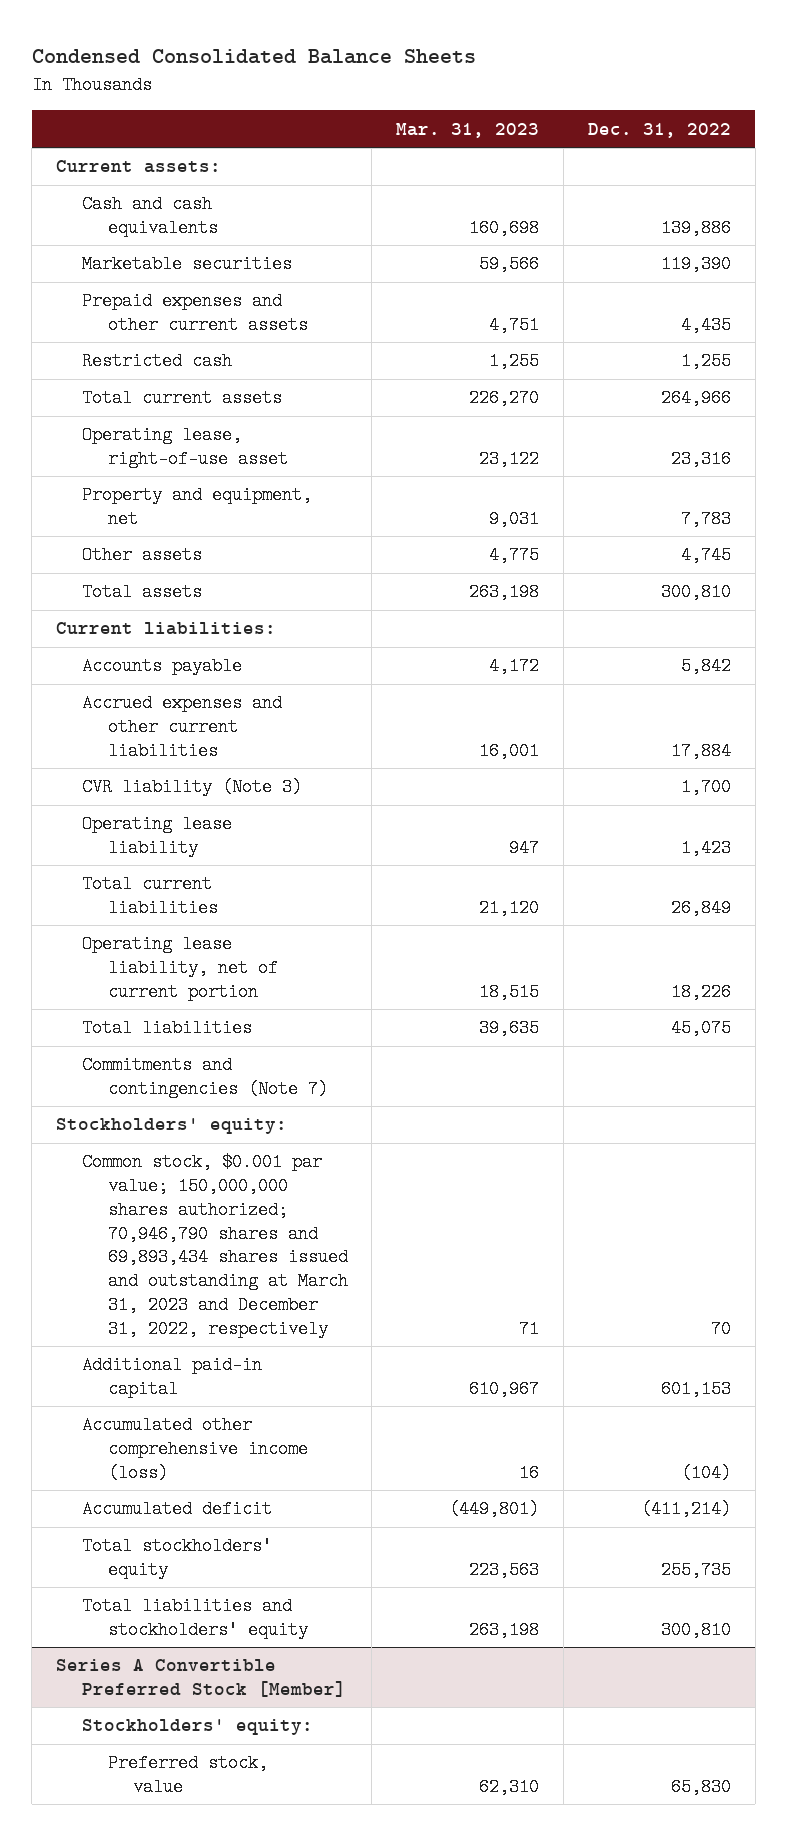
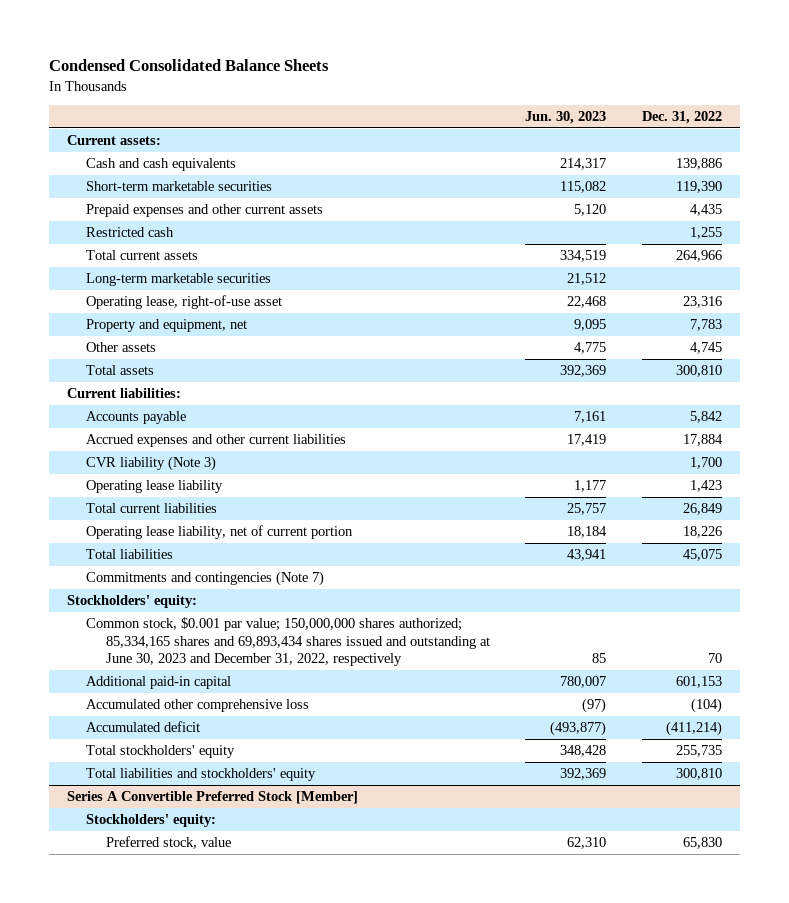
[396,122,540,138] Mar. 31, 2023 -> none
none -> [525,110,607,124] Jun. 30, 2023
[81,255,292,274] Marketable securities -> [86,181,273,192] Short-term marketable securities
none -> [86,273,272,287] Long-term marketable securities
[81,1153,348,1338] Common stock, $0.001 par value; 150,000,000 shares authorized; 70,946,790 shares and 69,893,434 shares issued and outstanding at March 31, 2023 and December 31, 2022, respectively -> [86,617,490,667] Common stock, $0.001 par value; 150,000,000 shares authorized; 85,334,165 shares and 69,893,434 shares issued and outstanding at June 30, 2023 and December 31, 2022, respectively
[81,1416,308,1482] Accumulated other comprehensive income (loss) -> [86,699,310,713] Accumulated other comprehensive loss

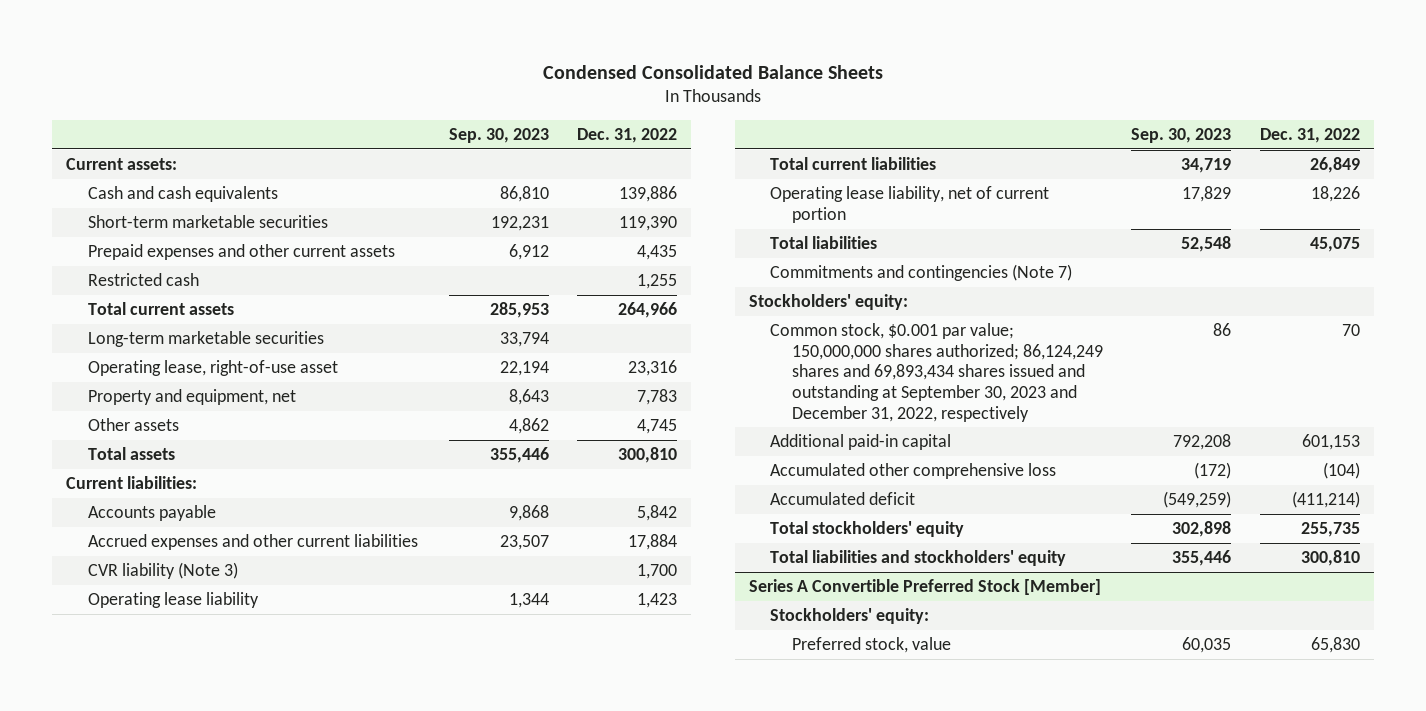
[525,110,607,124] Jun. 30, 2023 -> none
none -> [448,127,549,143] Sep. 30, 2023
[86,617,490,667] Common stock, $0.001 par value; 150,000,000 shares authorized; 85,334,165 shares and 69,893,434 shares issued and outstanding at June 30, 2023 and December 31, 2022, respectively -> [770,323,1103,422] Common stock, $0.001 par value; 150,000,000 shares authorized; 86,124,249 shares and 69,893,434 shares issued and outstanding at September 30, 2023 and December 31, 2022, respectively

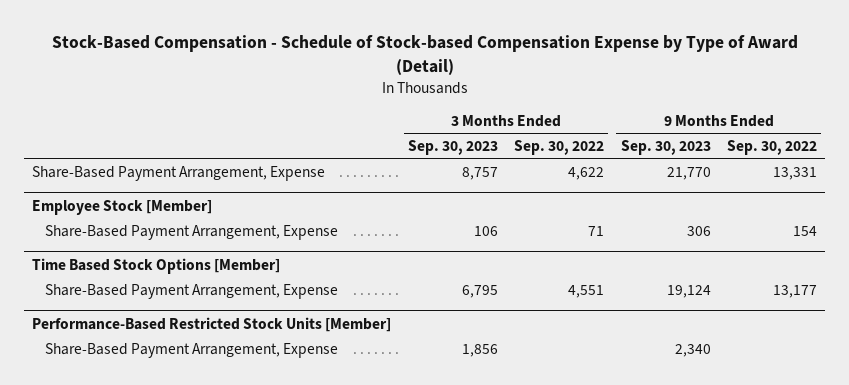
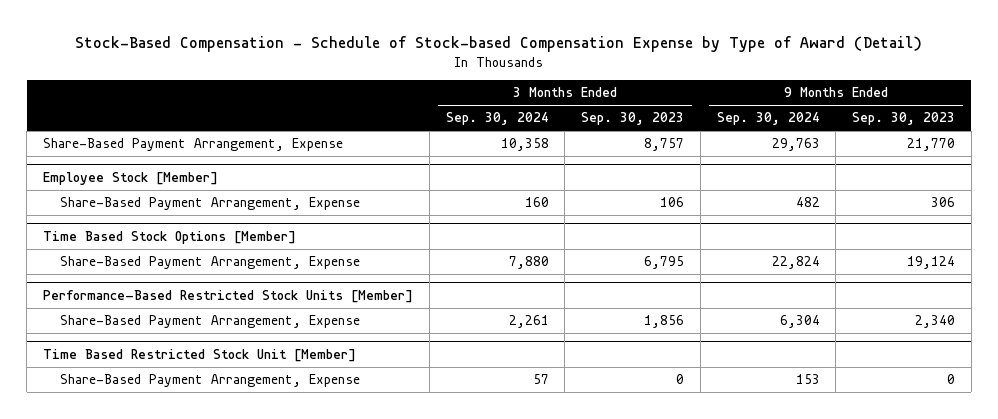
[514,139,605,155] Sep. 30, 2022 -> none
[726,139,817,155] Sep. 30, 2022 -> none
none -> [445,112,549,126] Sep. 30, 2024
none -> [716,112,820,126] Sep. 30, 2024
none -> [43,348,357,362] Time Based Restricted Stock Unit [Member]
none -> [59,374,360,388] Share-Based Payment Arrangement, Expense

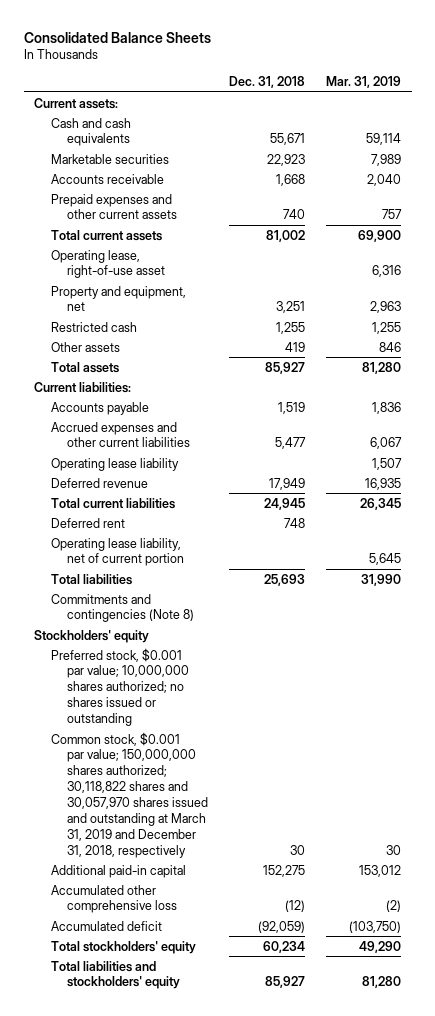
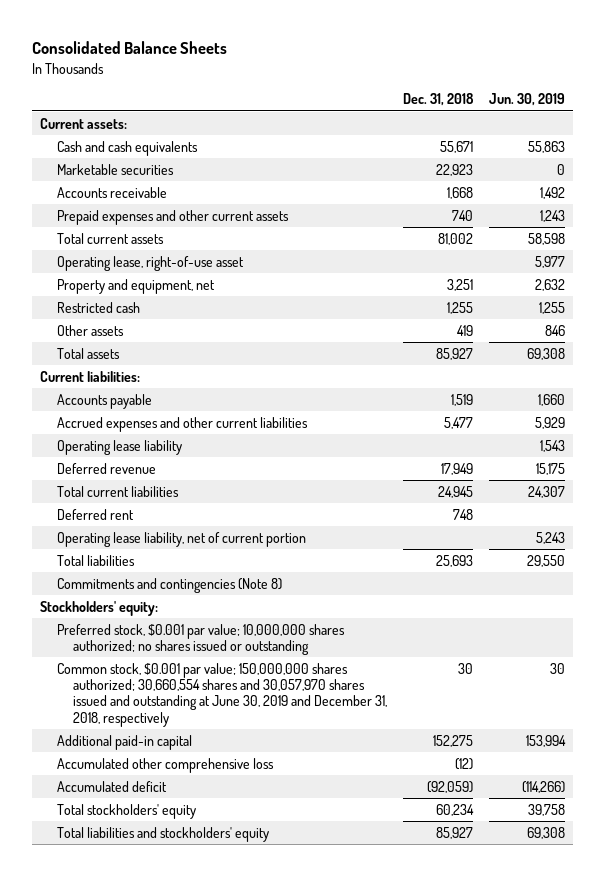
[326,76,402,89] Mar. 31, 2019 -> none
none -> [488,93,565,107] Jun. 30, 2019
[34,629,150,643] Stockholders' equity -> [40,600,159,616] Stockholders' equity:
[50,731,209,858] Common stock, $0.001 par value; 150,000,000 shares authorized; 30,118,822 shares and 30,057,970 shares issued and outstanding at March 31, 2019 and December 31, 2018, respectively -> [56,662,388,727] Common stock, $0.001 par value; 150,000,000 shares authorized; 30,660,554 shares and 30,057,970 shares issued and outstanding at June 30, 2019 and December 31, 2018, respectively

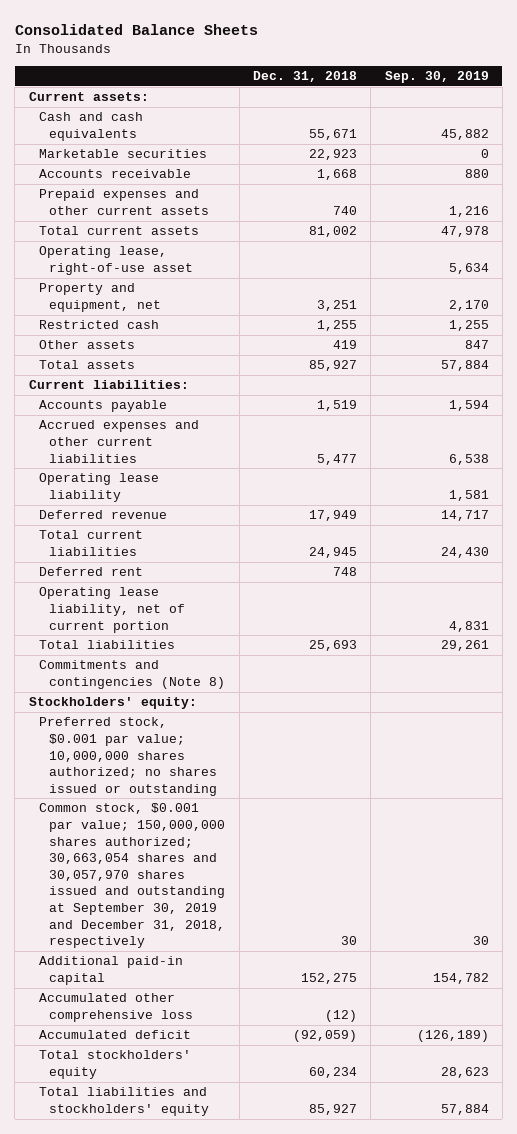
[488,93,565,107] Jun. 30, 2019 -> none
none -> [384,71,489,84] Sep. 30, 2019
[56,662,388,727] Common stock, $0.001 par value; 150,000,000 shares authorized; 30,660,554 shares and 30,057,970 shares issued and outstanding at June 30, 2019 and December 31, 2018, respectively -> [39,803,226,949] Common stock, $0.001 par value; 150,000,000 shares authorized; 30,663,054 shares and 30,057,970 shares issued and outstanding at September 30, 2019 and December 31, 2018, respectively

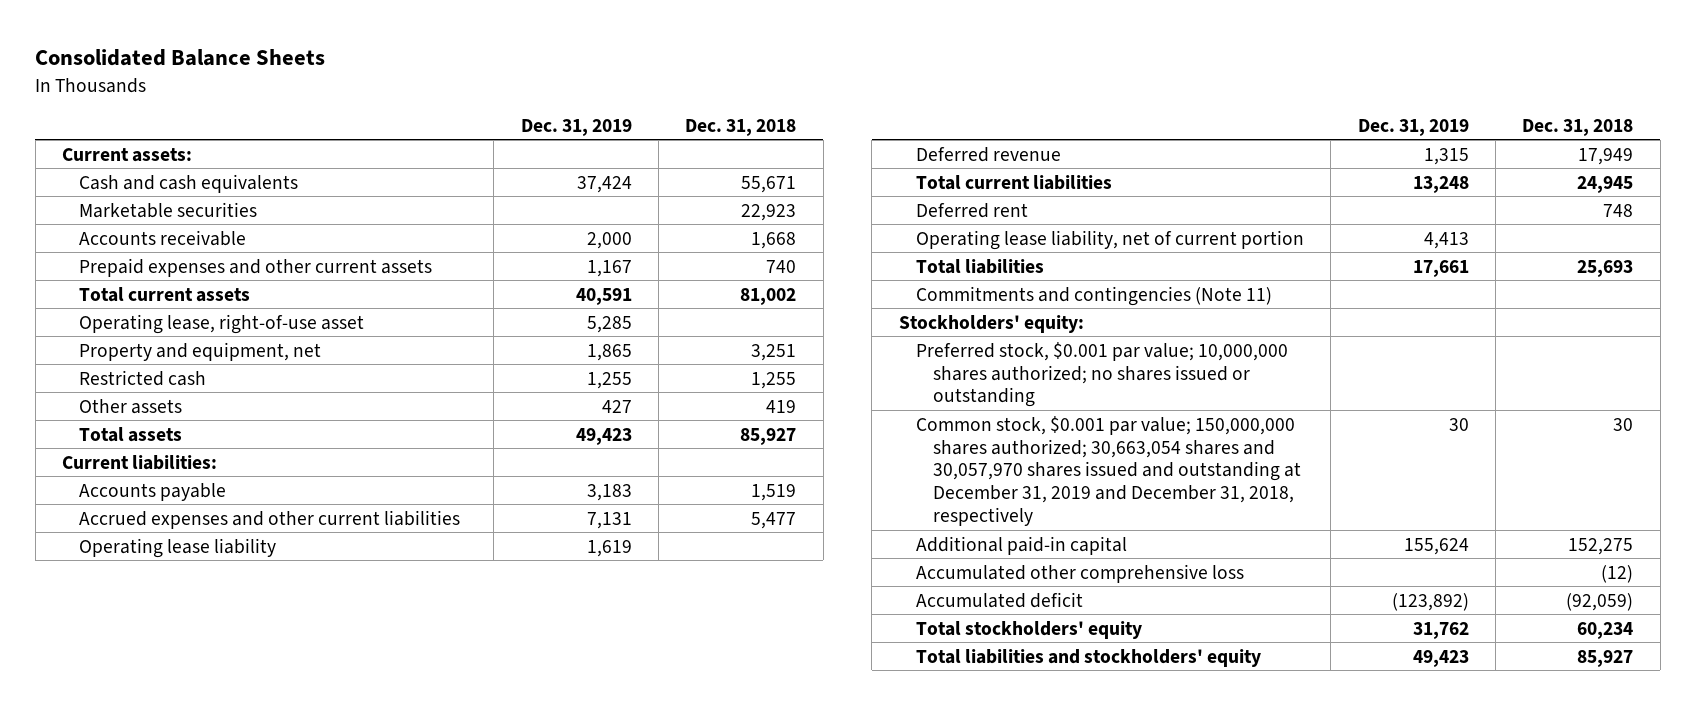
[384,71,489,84] Sep. 30, 2019 -> none
none -> [520,118,632,136] Dec. 31, 2019
[39,660,226,689] Commitments and contingencies (Note 8) -> [916,285,1273,306] Commitments and contingencies (Note 11)
[39,803,226,949] Common stock, $0.001 par value; 150,000,000 shares authorized; 30,663,054 shares and 30,057,970 shares issued and outstanding at September 30, 2019 and December 31, 2018, respectively -> [916,415,1302,527] Common stock, $0.001 par value; 150,000,000 shares authorized; 30,663,054 shares and 30,057,970 shares issued and outstanding at December 31, 2019 and December 31, 2018, respectively

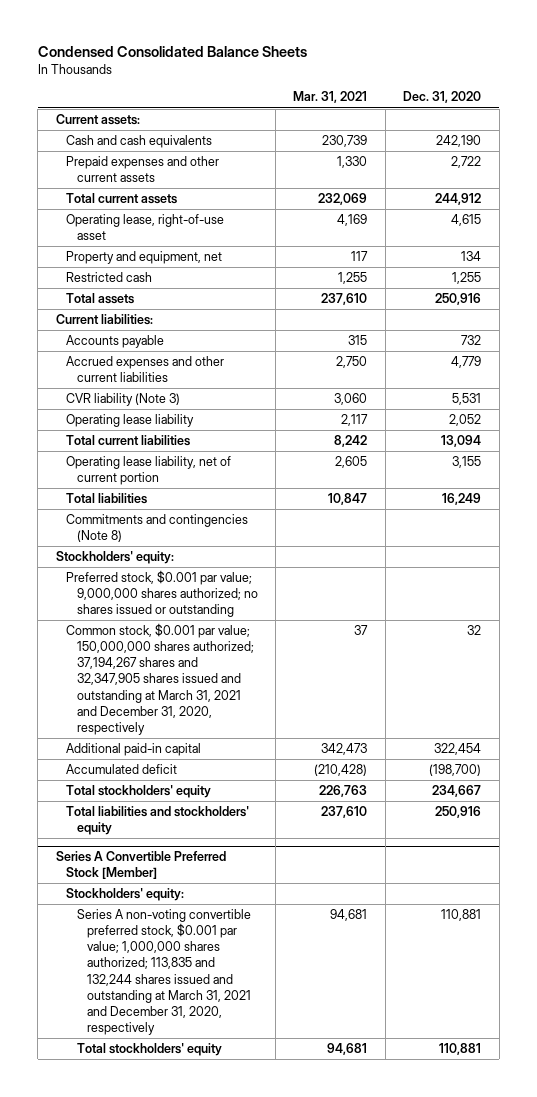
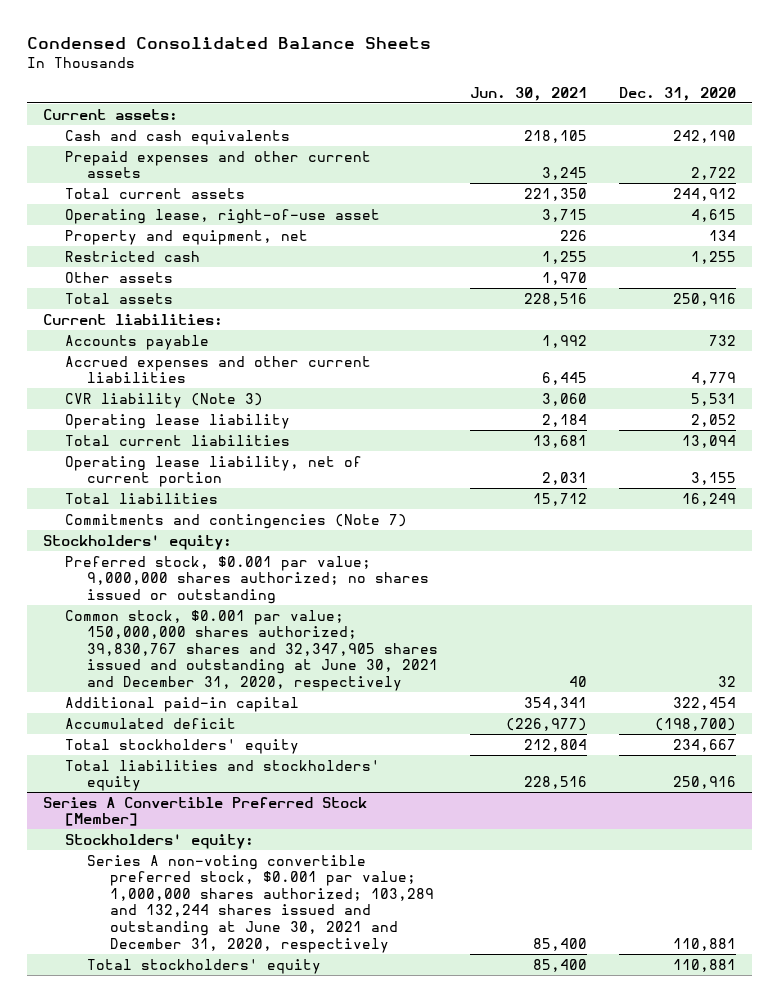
[293,91,368,104] Mar. 31, 2021 -> none
none -> [470,86,588,101] Jun. 30, 2021
none -> [65,271,174,283] Other assets
[66,514,249,543] Commitments and contingencies (Note 8) -> [65,513,408,529] Commitments and contingencies (Note 7)
[66,623,254,735] Common stock, $0.001 par value; 150,000,000 shares authorized; 37,194,267 shares and 32,347,905 shares issued and outstanding at March 31, 2021 and December 31, 2020, respectively -> [65,609,439,691] Common stock, $0.001 par value; 150,000,000 shares authorized; 39,830,767 shares and 32,347,905 shares issued and outstanding at June 30, 2021 and December 31, 2020, respectively
[76,909,252,1035] Series A non-voting convertible preferred stock, $0.001 par value; 1,000,000 shares authorized; 113,835 and 132,244 shares issued and outstanding at March 31, 2021 and December 31, 2020, respectively -> [87,854,434,953] Series A non-voting convertible preferred stock, $0.001 par value; 1,000,000 shares authorized; 103,289 and 132,244 shares issued and outstanding at June 30, 2021 and December 31, 2020, respectively

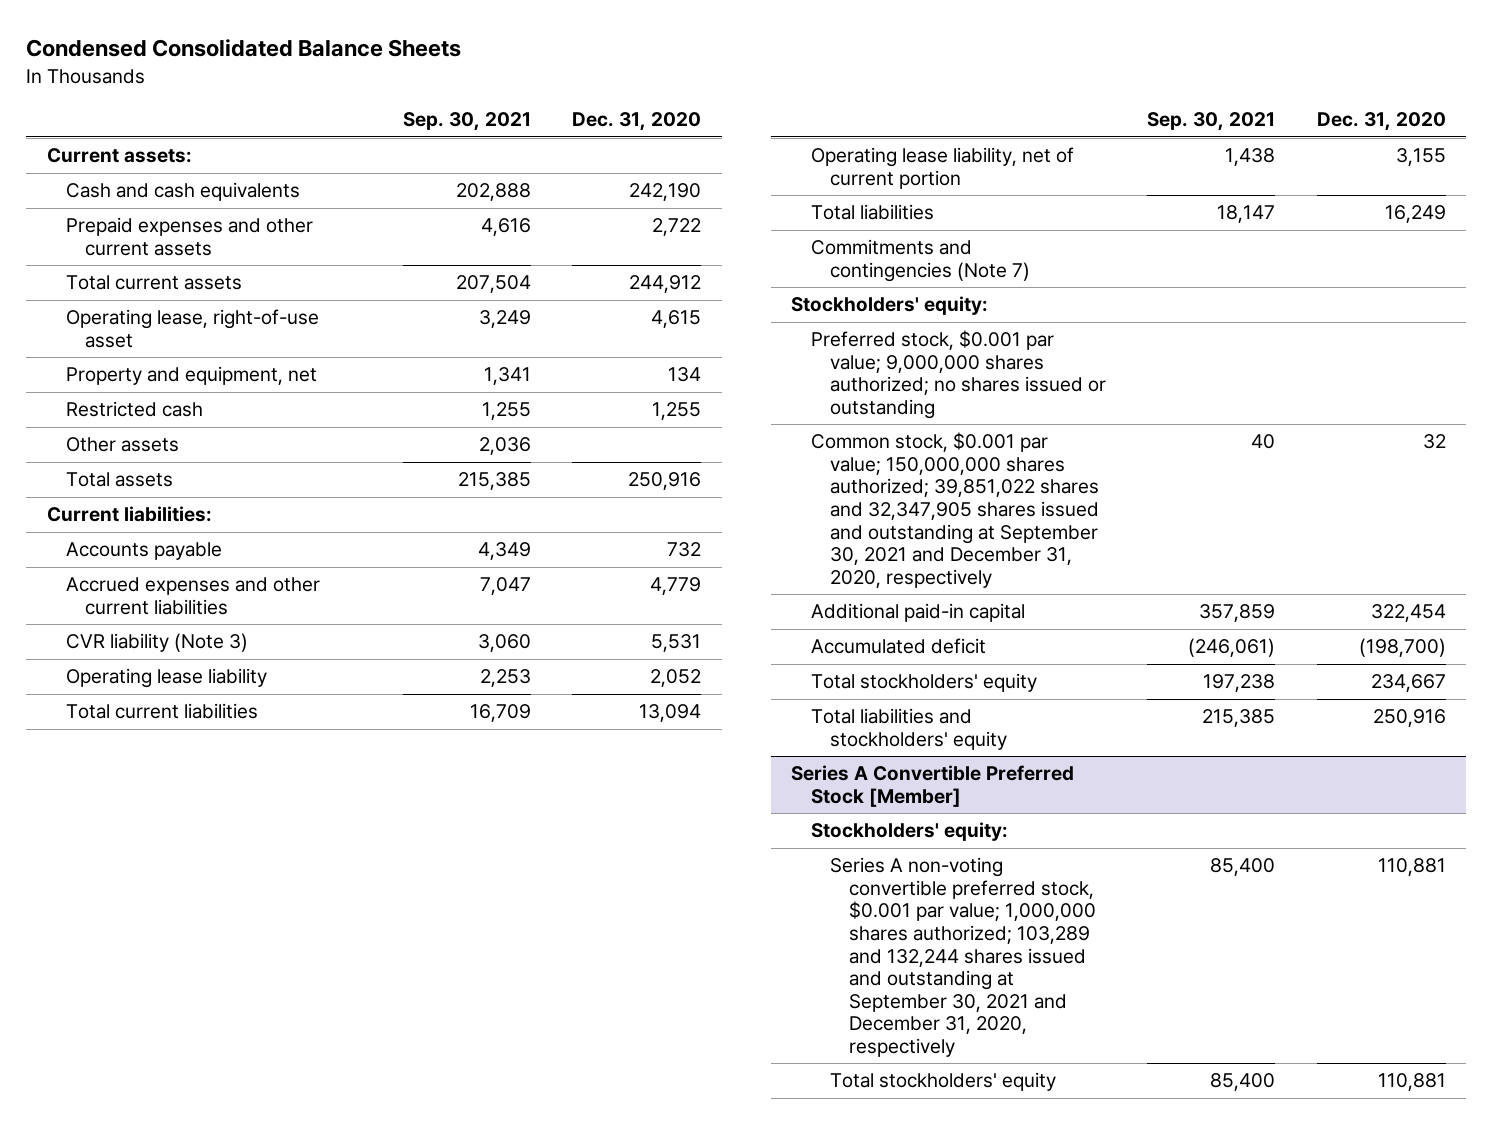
[470,86,588,101] Jun. 30, 2021 -> none
none -> [402,112,531,132] Sep. 30, 2021
[65,609,439,691] Common stock, $0.001 par value; 150,000,000 shares authorized; 39,830,767 shares and 32,347,905 shares issued and outstanding at June 30, 2021 and December 31, 2020, respectively -> [810,432,1099,588] Common stock, $0.001 par value; 150,000,000 shares authorized; 39,851,022 shares and 32,347,905 shares issued and outstanding at September 30, 2021 and December 31, 2020, respectively
[87,854,434,953] Series A non-voting convertible preferred stock, $0.001 par value; 1,000,000 shares authorized; 103,289 and 132,244 shares issued and outstanding at June 30, 2021 and December 31, 2020, respectively -> [829,857,1096,1057] Series A non-voting convertible preferred stock, $0.001 par value; 1,000,000 shares authorized; 103,289 and 132,244 shares issued and outstanding at September 30, 2021 and December 31, 2020, respectively

